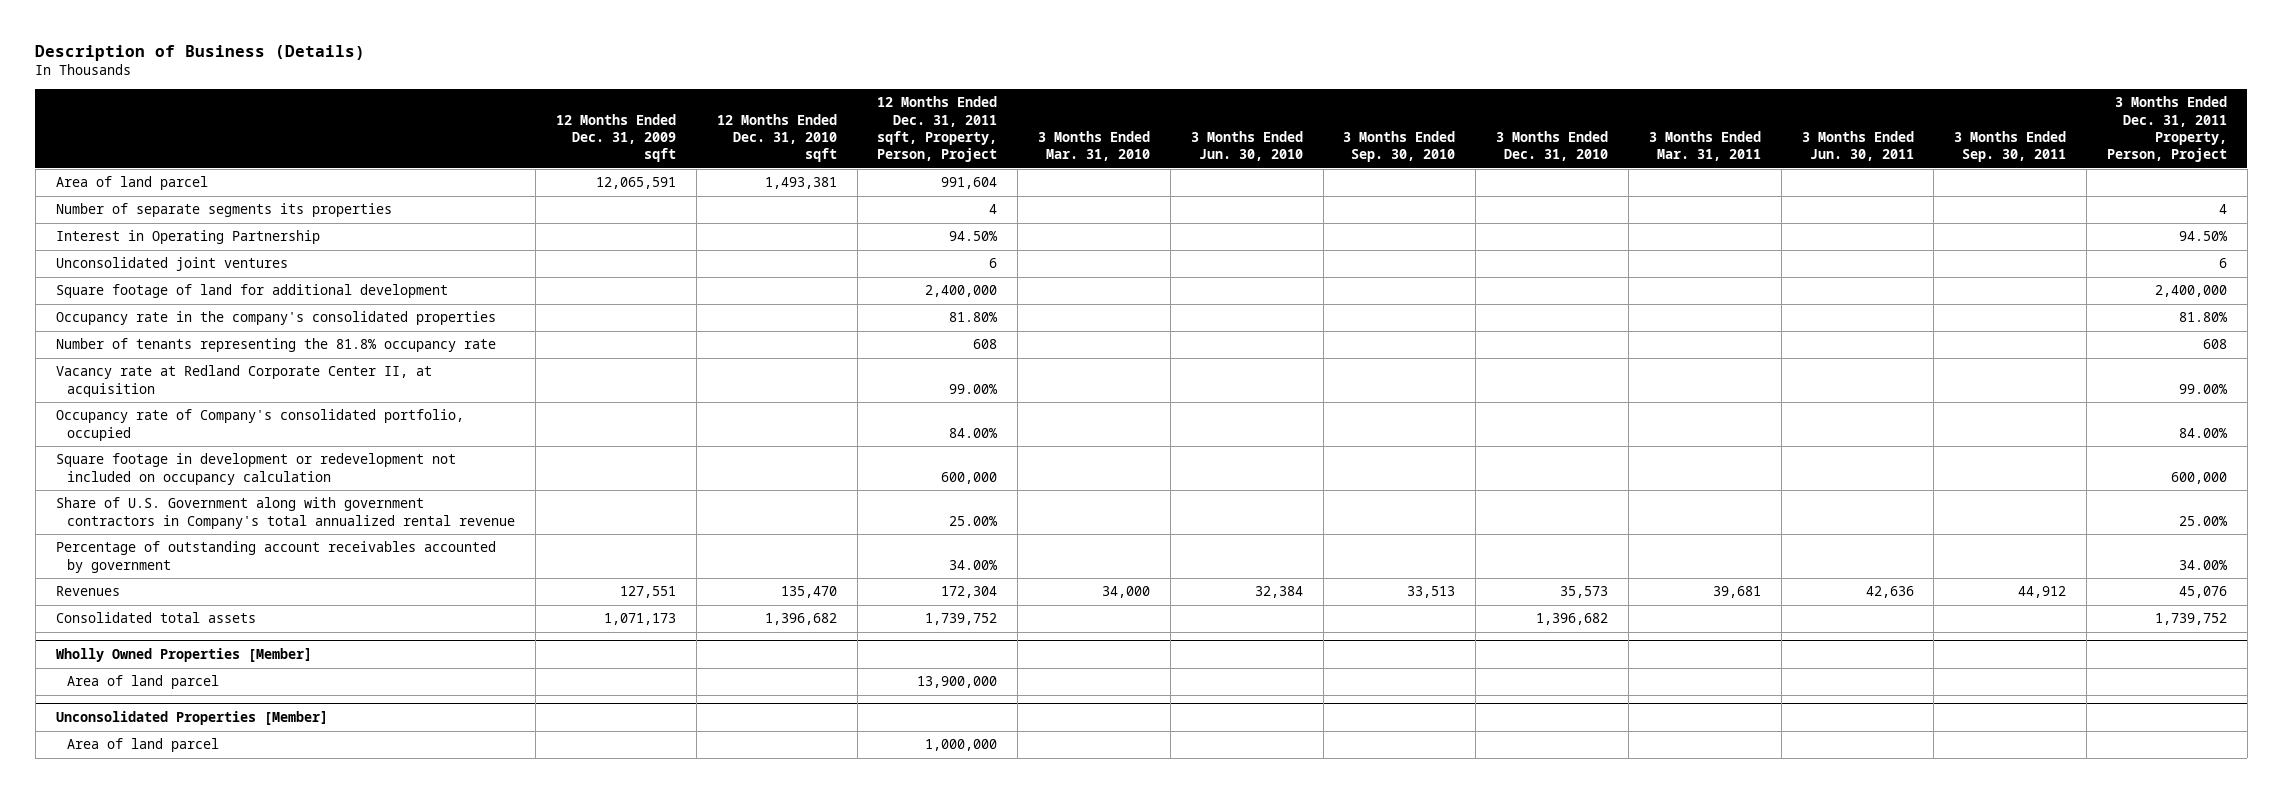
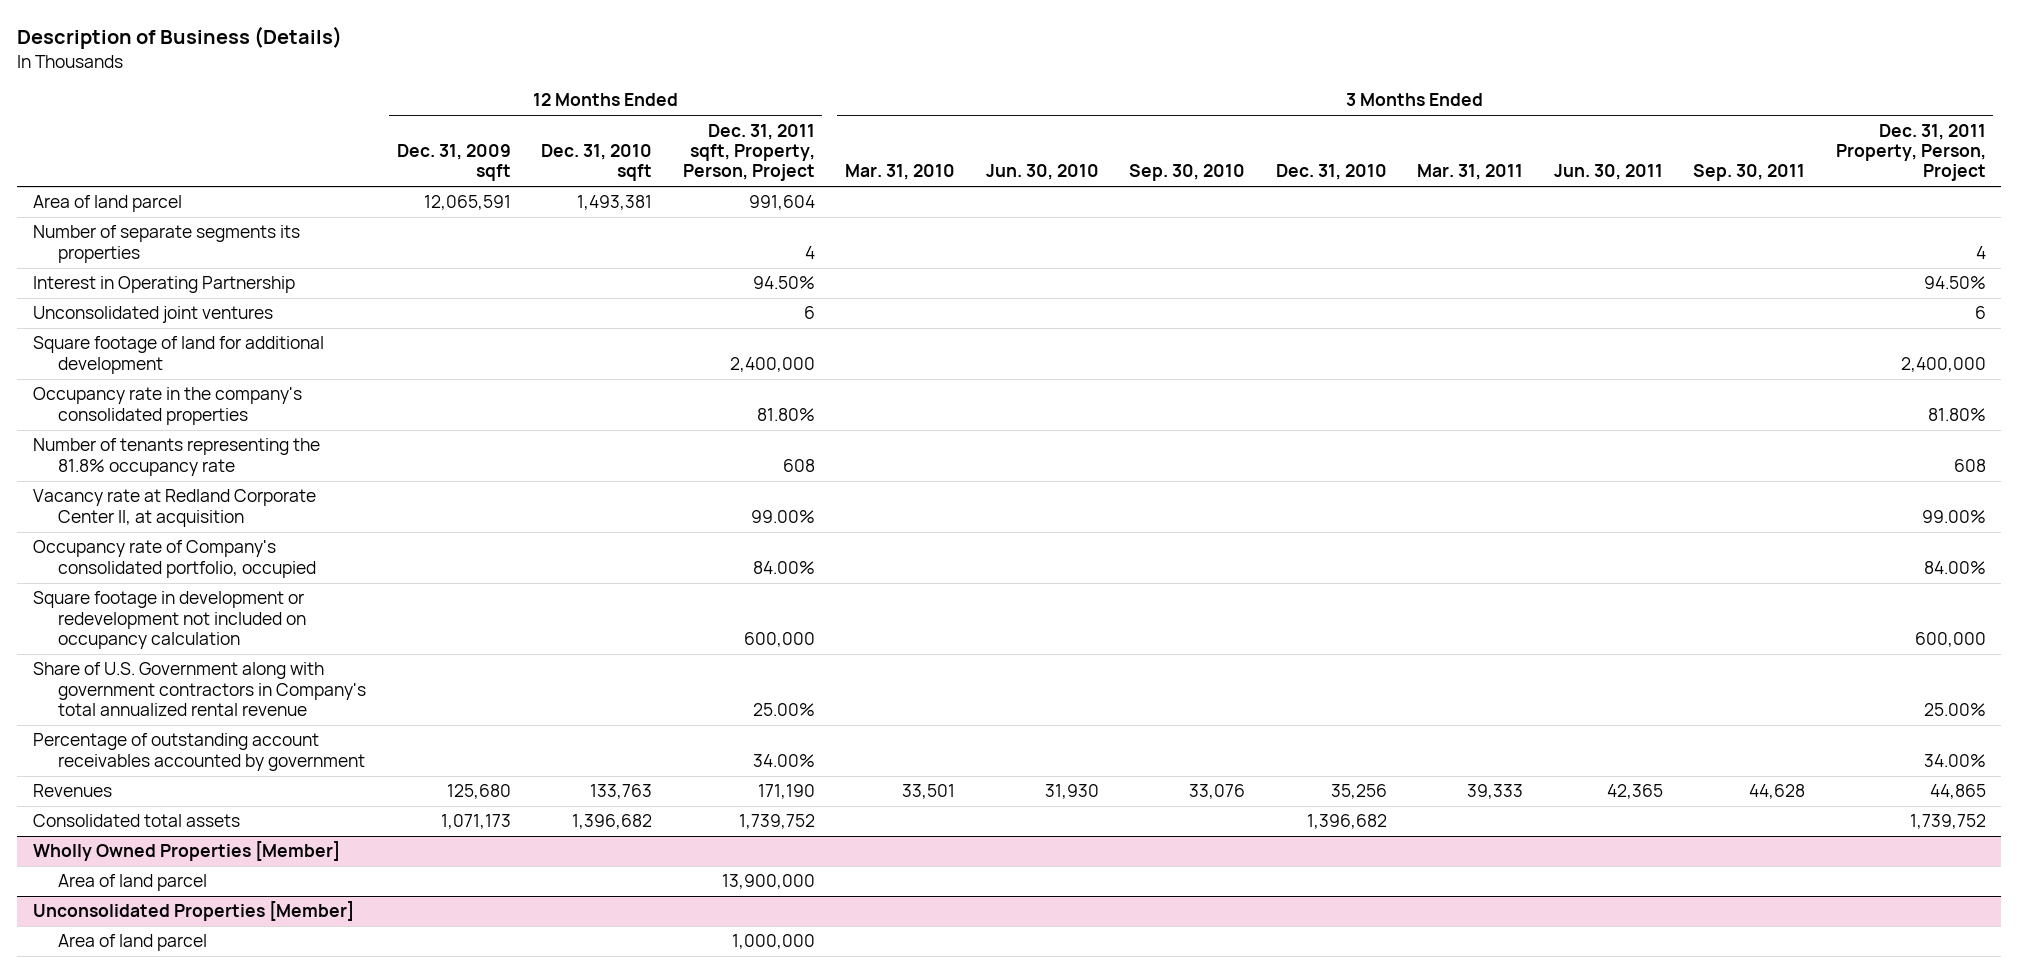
[620,586,677,599] 127,551 -> [446,784,511,800] 125,680
[780,586,837,599] 135,470 -> [590,784,653,800] 133,763
[941,586,998,599] 172,304 -> [757,784,815,800] 171,190
[1102,586,1151,599] 34,000 -> [902,784,956,800] 33,501
[1254,586,1303,599] 32,384 -> [1044,784,1099,800] 31,930
[1407,586,1456,599] 33,513 -> [1189,784,1246,800] 33,076
[1560,586,1609,599] 35,573 -> [1330,784,1387,800] 35,256
[1712,586,1761,599] 39,681 -> [1467,784,1524,800] 39,333
[1865,586,1914,599] 42,636 -> [1606,784,1663,800] 42,365
[2018,586,2067,599] 44,912 -> [1749,784,1806,800] 44,628
[2178,586,2227,599] 45,076 -> [1929,784,1986,800] 44,865

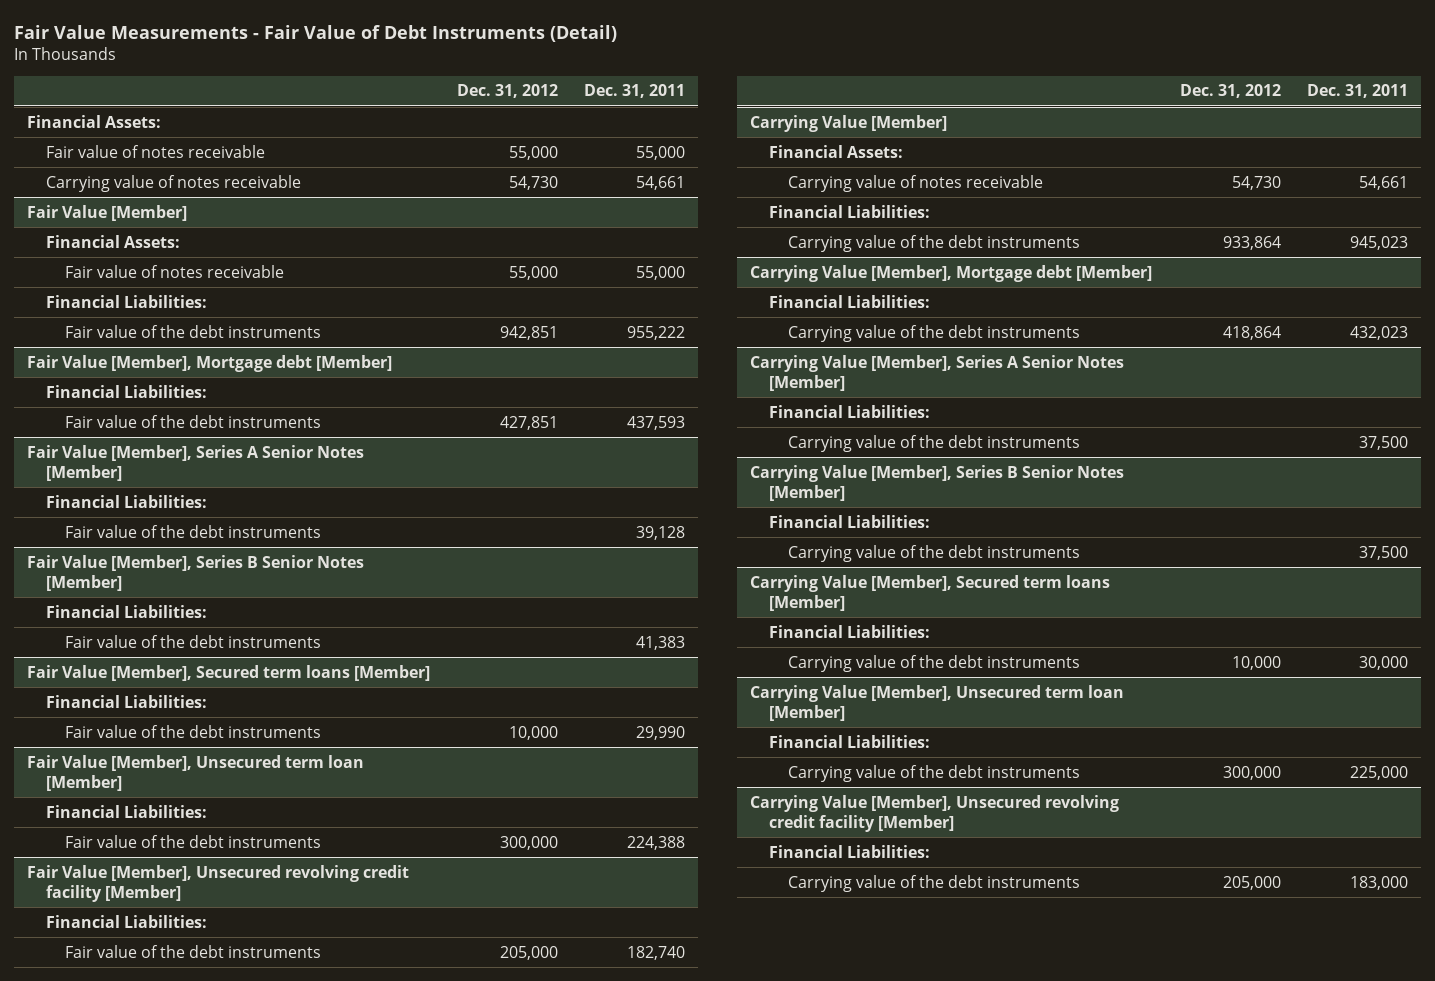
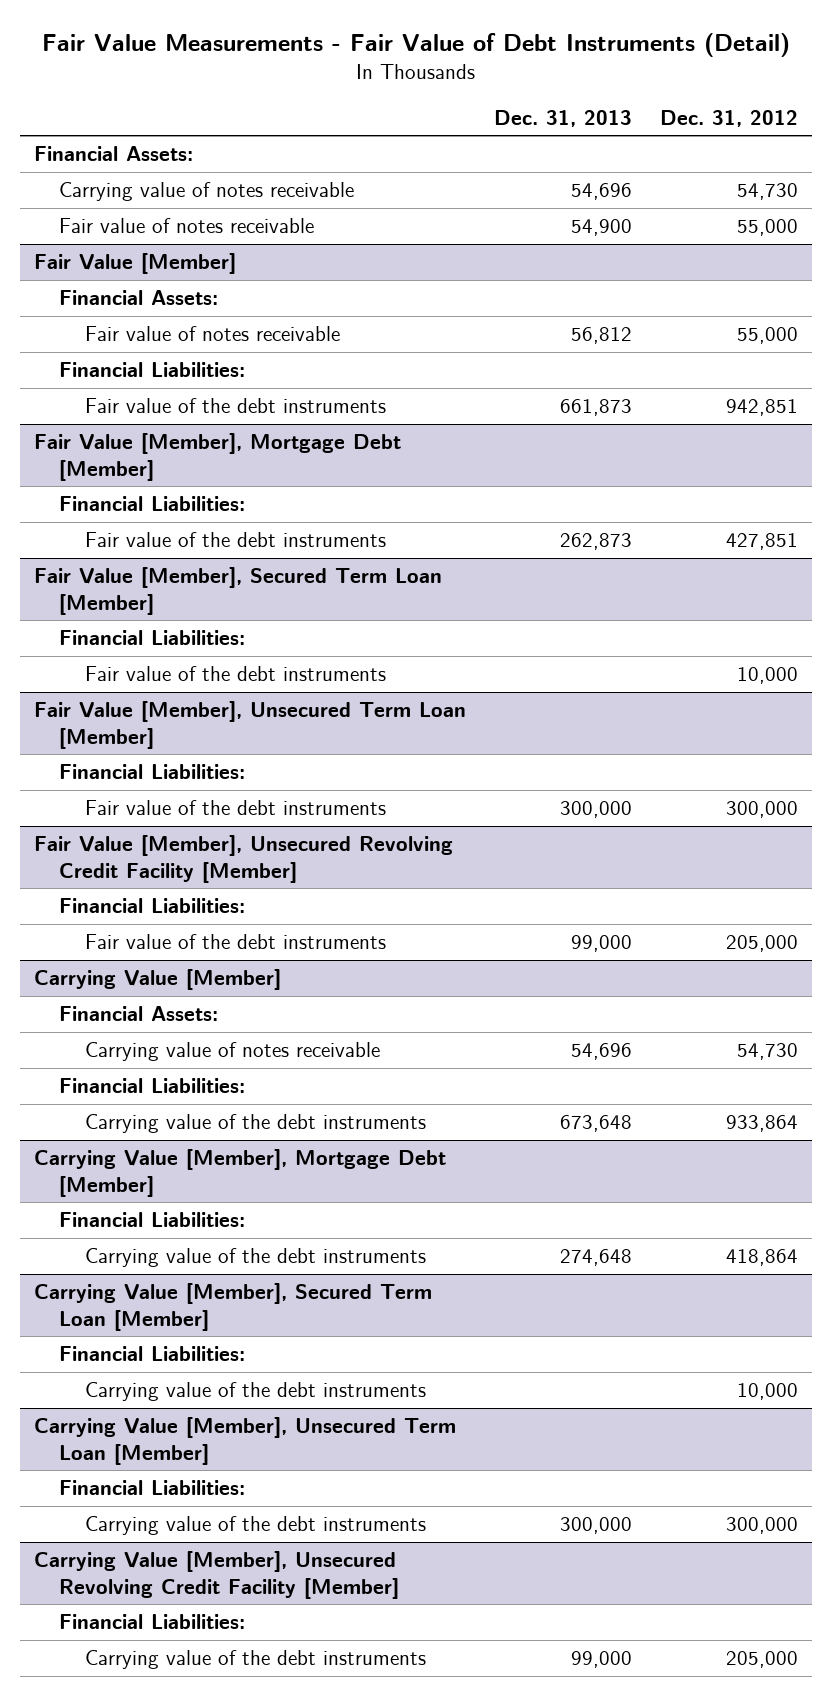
[583,84,685,99] Dec. 31, 2011 -> none
none -> [493,109,632,127] Dec. 31, 2013
[46,144,266,158] Fair value of notes receivable -> [59,218,315,234] Fair value of notes receivable
[27,354,393,372] Fair Value [Member], Mortgage debt [Member] -> [33,433,401,481] Fair Value [Member], Mortgage Debt [Member]
[27,444,365,481] Fair Value [Member], Series A Senior Notes [Member] -> none
[46,494,208,508] Financial Liabilities: -> none
[64,524,321,538] Fair value of the debt instruments -> none
[27,554,365,591] Fair Value [Member], Series B Senior Notes [Member] -> none
[46,604,208,618] Financial Liabilities: -> none
[64,634,321,648] Fair value of the debt instruments -> none
[27,664,431,681] Fair Value [Member], Secured term loans [Member] -> [33,567,442,615] Fair Value [Member], Secured Term Loan [Member]
[27,754,365,791] Fair Value [Member], Unsecured term loan [Member] -> [33,701,466,749] Fair Value [Member], Unsecured Term Loan [Member]
[27,864,410,902] Fair Value [Member], Unsecured revolving credit facility [Member] -> [33,835,453,883] Fair Value [Member], Unsecured Revolving Credit Facility [Member]
[750,264,1153,282] Carrying Value [Member], Mortgage debt [Member] -> [33,1149,446,1197] Carrying Value [Member], Mortgage Debt [Member]
[750,354,1125,391] Carrying Value [Member], Series A Senior Notes [Member] -> none
[769,404,931,418] Financial Liabilities: -> none
[787,434,1080,452] Carrying value of the debt instruments -> none
[750,464,1125,501] Carrying Value [Member], Series B Senior Notes [Member] -> none
[769,514,931,528] Financial Liabilities: -> none
[787,544,1080,562] Carrying value of the debt instruments -> none
[750,574,1111,611] Carrying Value [Member], Secured term loans [Member] -> [33,1283,432,1331] Carrying Value [Member], Secured Term Loan [Member]
[750,684,1125,721] Carrying Value [Member], Unsecured term loan [Member] -> [33,1417,456,1465] Carrying Value [Member], Unsecured Term Loan [Member]
[750,794,1120,832] Carrying Value [Member], Unsecured revolving credit facility [Member] -> [33,1551,400,1599] Carrying Value [Member], Unsecured Revolving Credit Facility [Member]

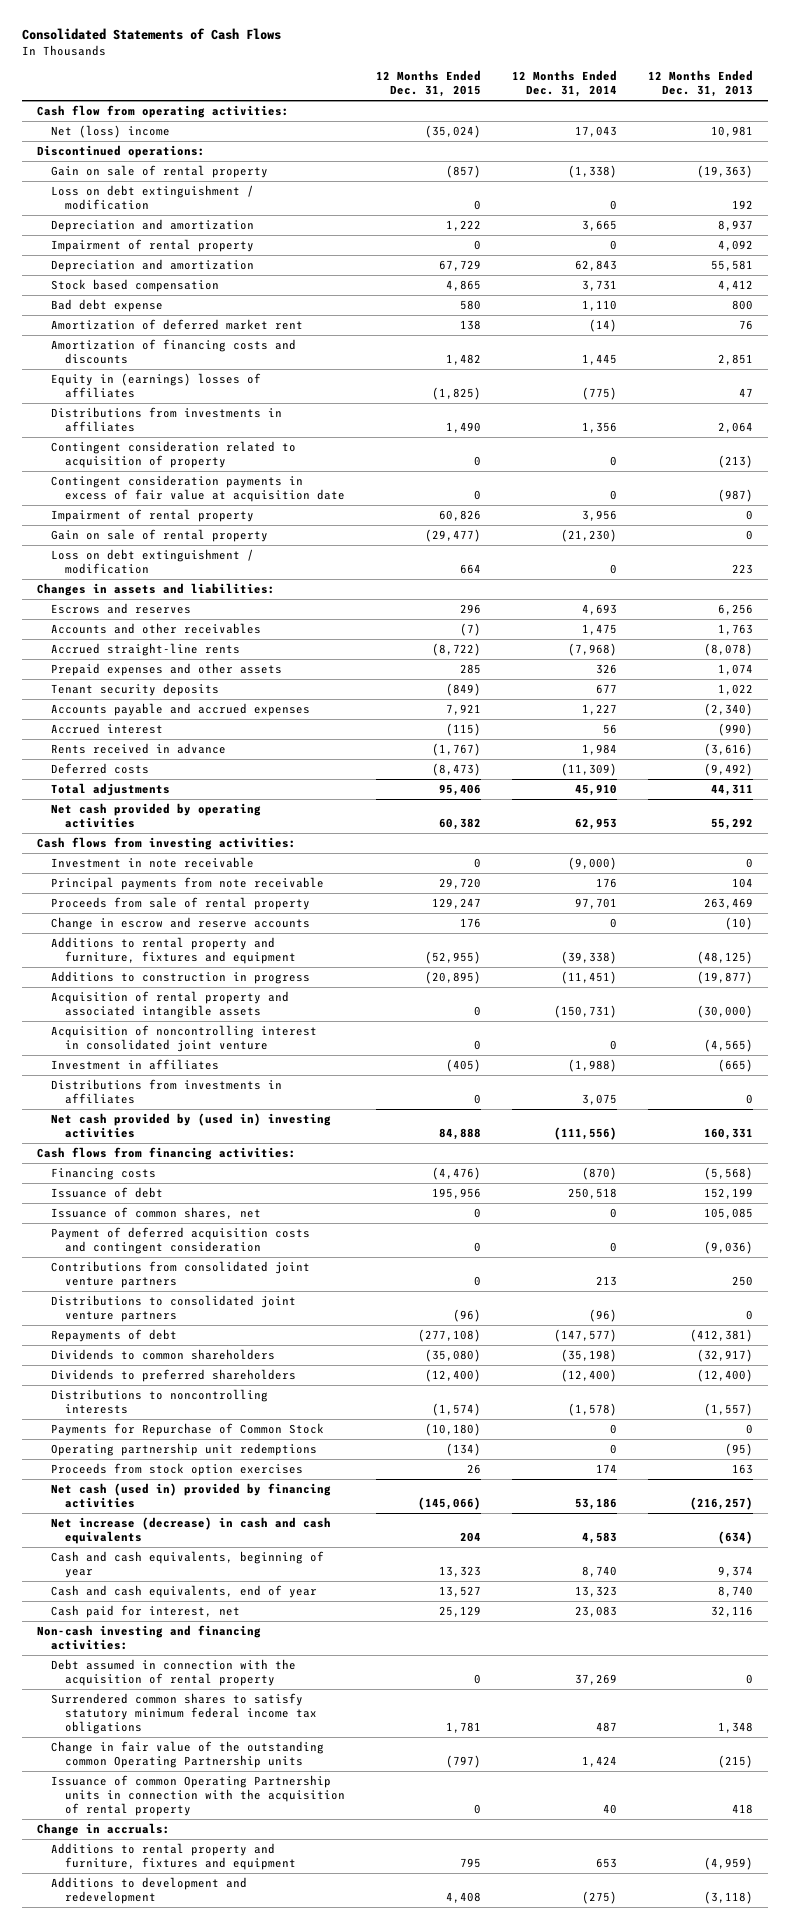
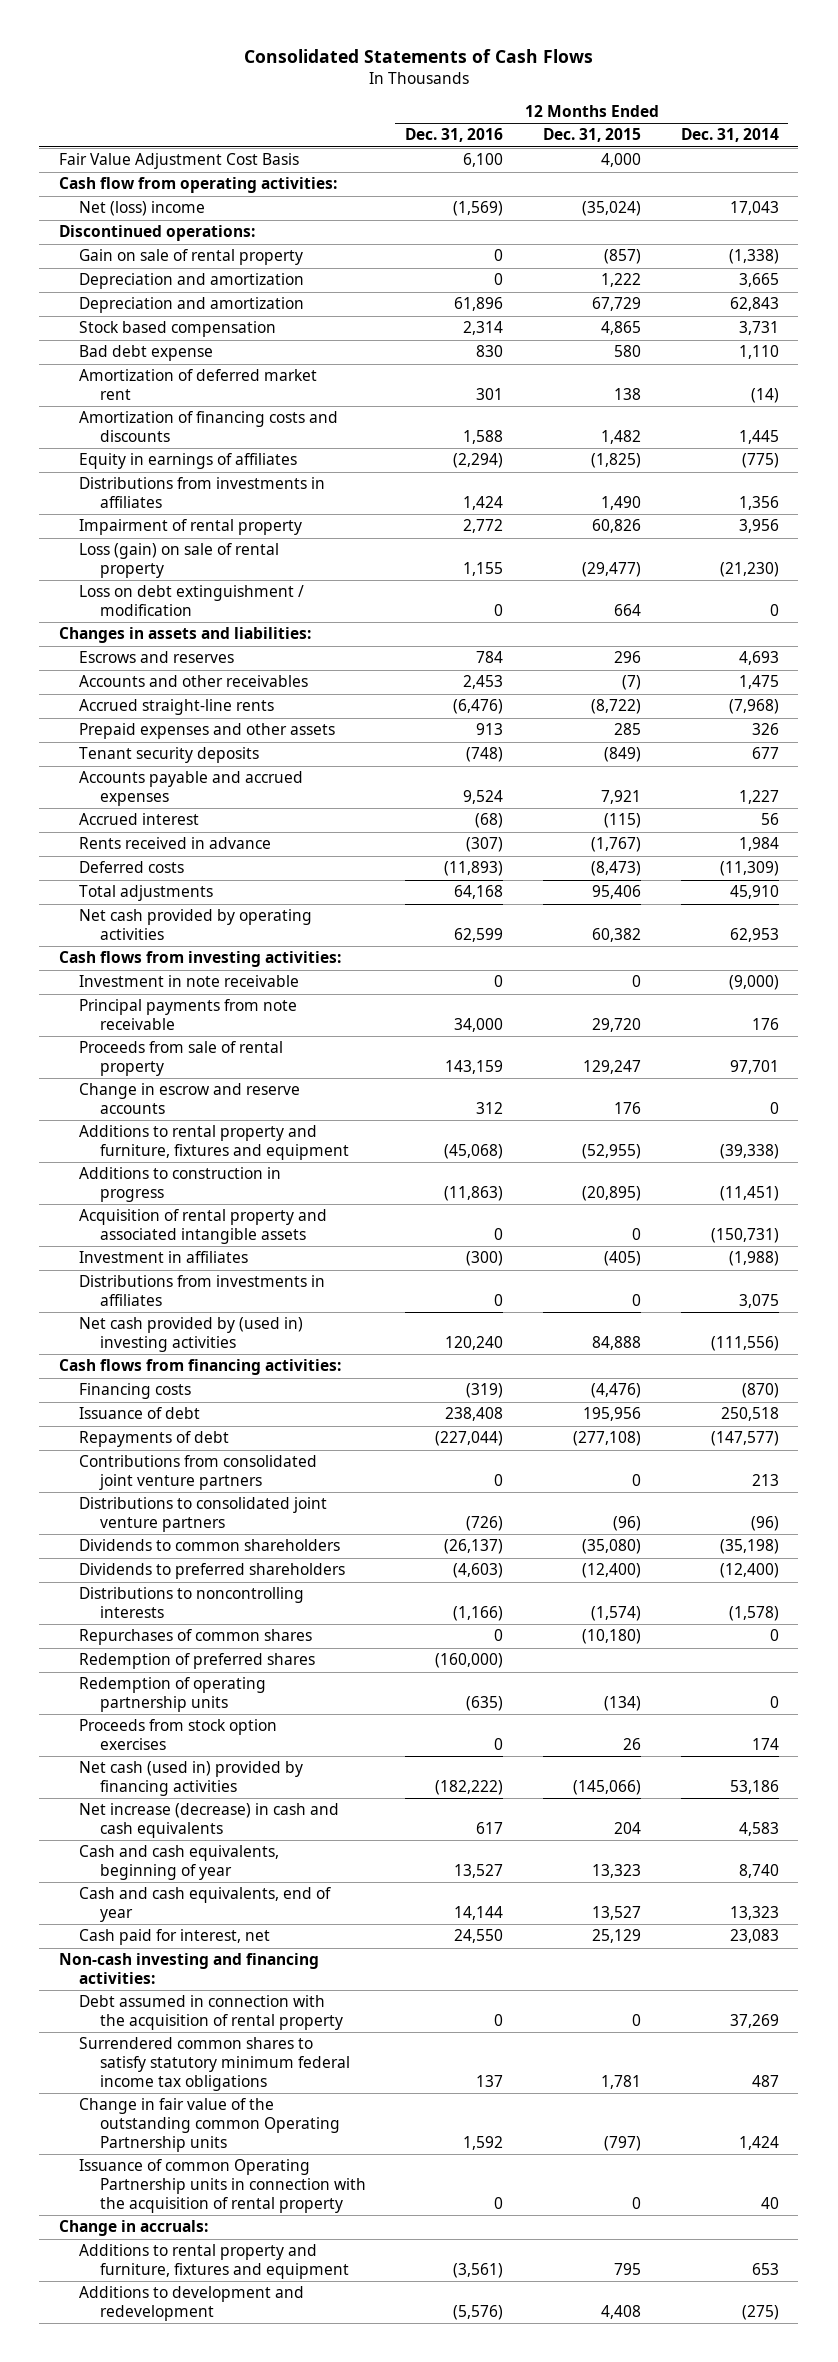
[647,70,753,98] 12 Months Ended Dec. 31, 2013 -> none
none -> [405,128,504,143] Dec. 31, 2016
none -> [59,153,300,170] Fair Value Adjustment Cost Basis
[50,185,254,210] Loss on debt extinguishment / modification -> none
[50,239,254,253] Impairment of rental property -> none
[50,373,261,398] Equity in (earnings) losses of affiliates -> [79,453,298,470] Equity in earnings of affiliates
[50,441,296,468] Contingent consideration related to acquisition of property -> none
[50,475,345,502] Contingent consideration payments in excess of fair value at acquisition date -> none
[50,529,268,543] Gain on sale of rental property -> [79,543,280,578] Loss (gain) on sale of rental property
[50,1025,317,1052] Acquisition of noncontrolling interest in consolidated joint venture -> none
[50,1207,261,1220] Issuance of common shares, net -> none
[50,1227,310,1254] Payment of deferred acquisition costs and contingent consideration -> none
[50,1329,177,1343] Repayments of debt -> [79,1431,230,1448] Repayments of debt
[50,1423,324,1437] Payments for Repurchase of Common Stock -> [79,1629,313,1646] Repurchases of common shares
none -> [79,1653,316,1670] Redemption of preferred shares
[50,1443,317,1457] Operating partnership unit redemptions -> [79,1677,267,1712] Redemption of operating partnership units

